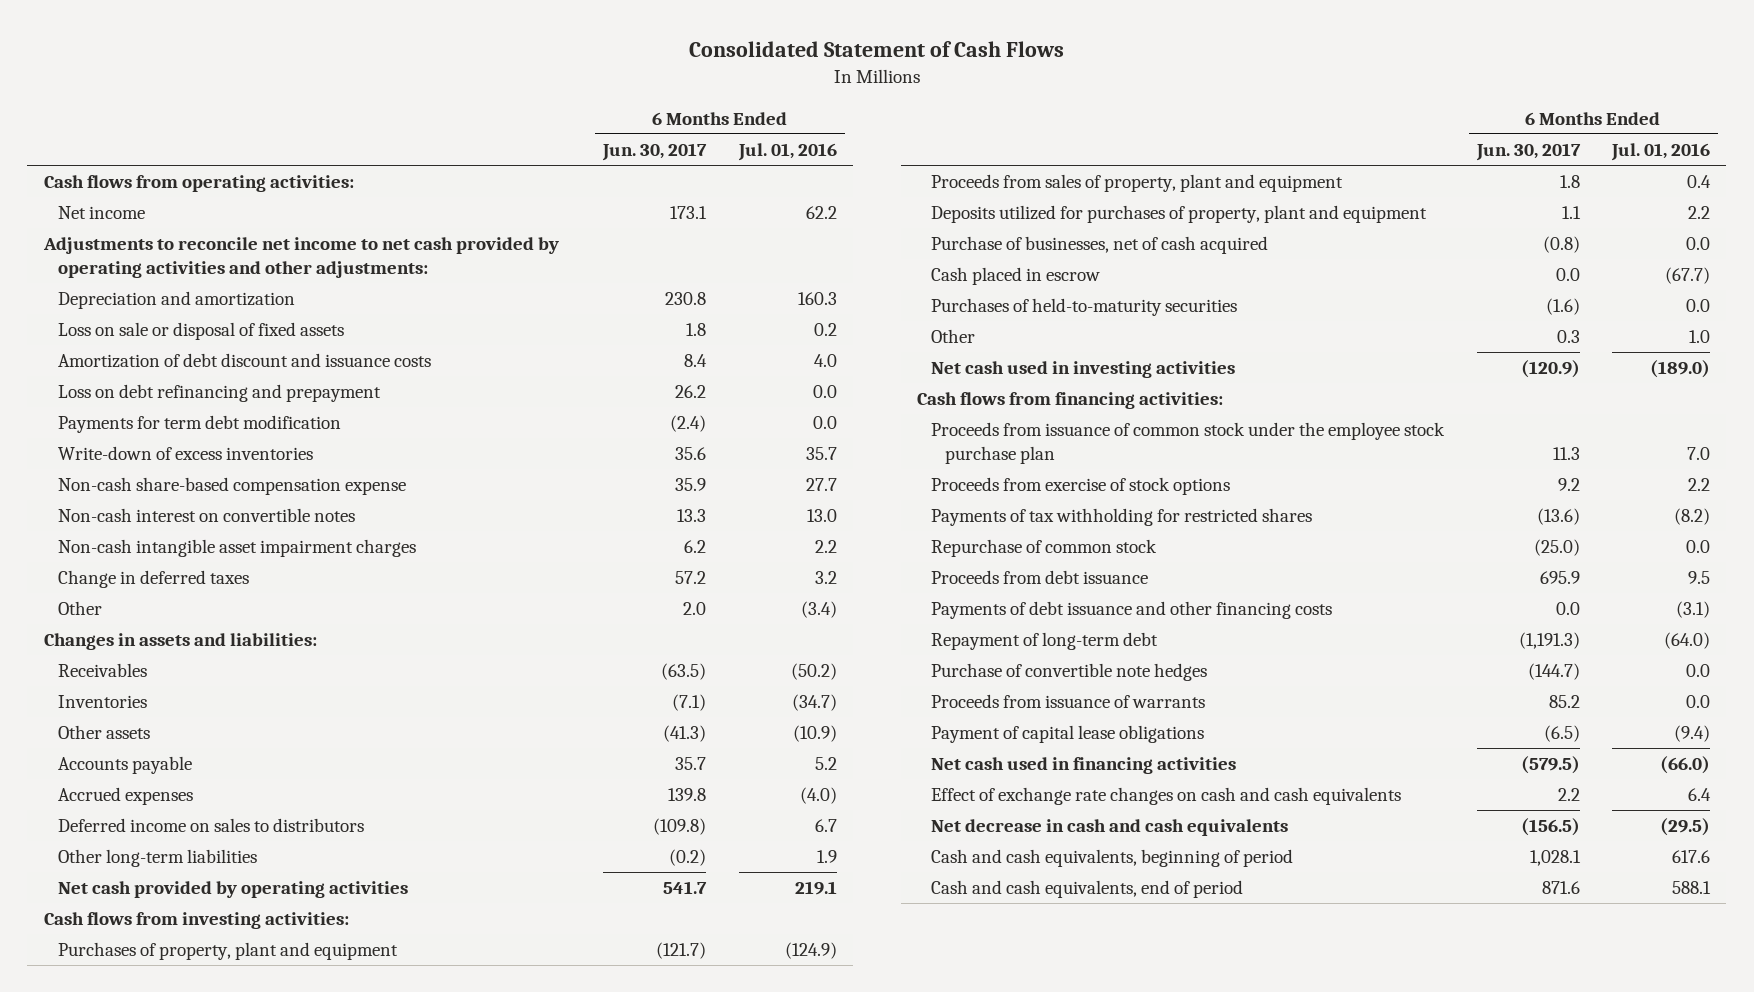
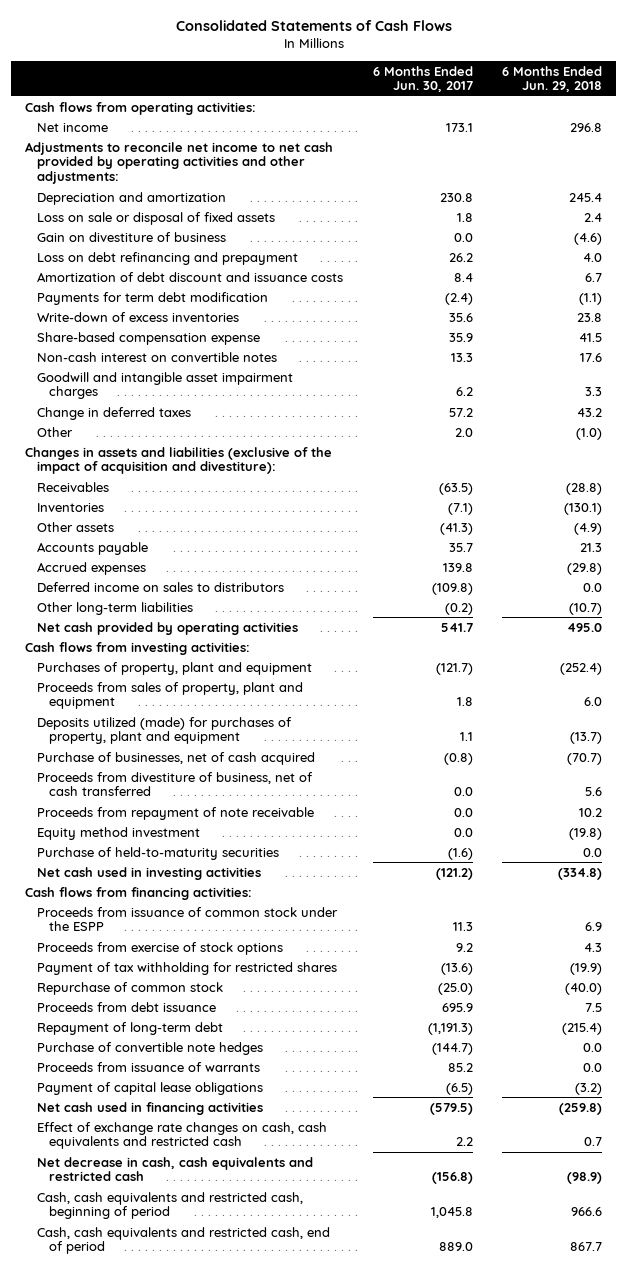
[688,41,1064,58] Consolidated Statement of Cash Flows -> [175,19,452,31] Consolidated Statements of Cash Flows
[737,143,837,162] Jul. 01, 2016 -> none
none -> [501,65,602,93] 6 Months Ended Jun. 29, 2018
none -> [37,231,227,242] Gain on divestiture of business
[57,353,431,369] Amortization of debt discount and issuance costs -> [37,271,344,282] Amortization of debt discount and issuance costs
[57,477,406,496] Non-cash share-based compensation expense -> [37,331,261,345] Share-based compensation expense
[57,539,416,558] Non-cash intangible asset impairment charges -> [37,371,294,400] Goodwill and intangible asset impairment charges
[43,633,317,651] Changes in assets and liabilities: -> [25,446,333,475] Changes in assets and liabilities (exclusive of the impact of acquisition and divestiture):
[931,205,1428,224] Deposits utilized for purchases of property, plant and equipment -> [37,716,293,745] Deposits utilized (made) for purchases of property, plant and equipment
[931,267,1101,286] Cash placed in escrow -> none
[931,329,976,344] Other -> none
none -> [37,771,314,797] Proceeds from divestiture of business, net of cash transferred
none -> [37,806,315,820] Proceeds from repayment of note receivable
none -> [37,826,201,840] Equity method investment
[931,298,1238,317] Purchases of held-to-maturity securities -> [37,846,280,860] Purchase of held-to-maturity securities
[1520,360,1580,379] (120.9) -> [435,867,473,880] (121.2)
[931,422,1446,465] Proceeds from issuance of common stock under the employee stock purchase plan -> [37,906,339,932] Proceeds from issuance of common stock under the ESPP
[931,508,1313,527] Payments of tax withholding for restricted shares -> [37,961,338,975] Payment of tax withholding for restricted shares
[931,601,1333,620] Payments of debt issuance and other financing costs -> none
[931,787,1402,806] Effect of exchange rate changes on cash and cash equivalents -> [37,1121,328,1150] Effect of exchange rate changes on cash, cash equivalents and restricted cash
[931,819,1289,837] Net decrease in cash and cash equivalents -> [37,1156,314,1182] Net decrease in cash, cash equivalents and restricted cash
[1520,818,1580,837] (156.5) -> [431,1172,473,1185] (156.8)
[931,849,1294,868] Cash and cash equivalents, beginning of period -> [37,1191,304,1220] Cash, cash equivalents and restricted cash, beginning of period
[1529,850,1581,867] 1,028.1 -> [430,1207,473,1219] 1,045.8
[931,880,1244,899] Cash and cash equivalents, end of period -> [37,1226,331,1255] Cash, cash equivalents and restricted cash, end of period
[1541,881,1580,895] 871.6 -> [438,1242,473,1252] 889.0

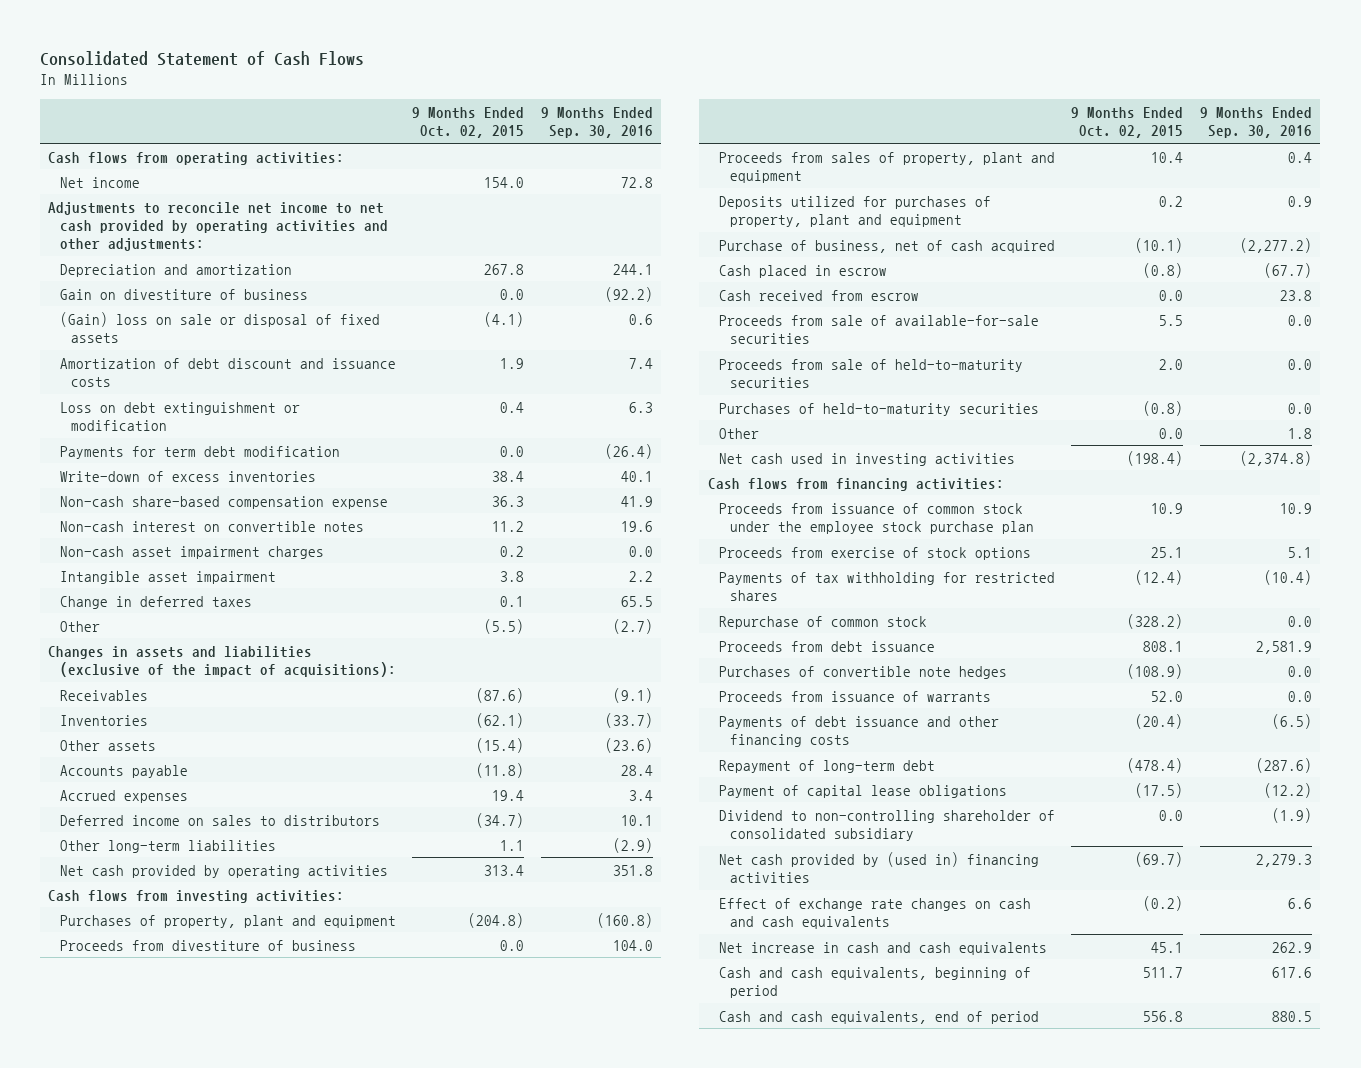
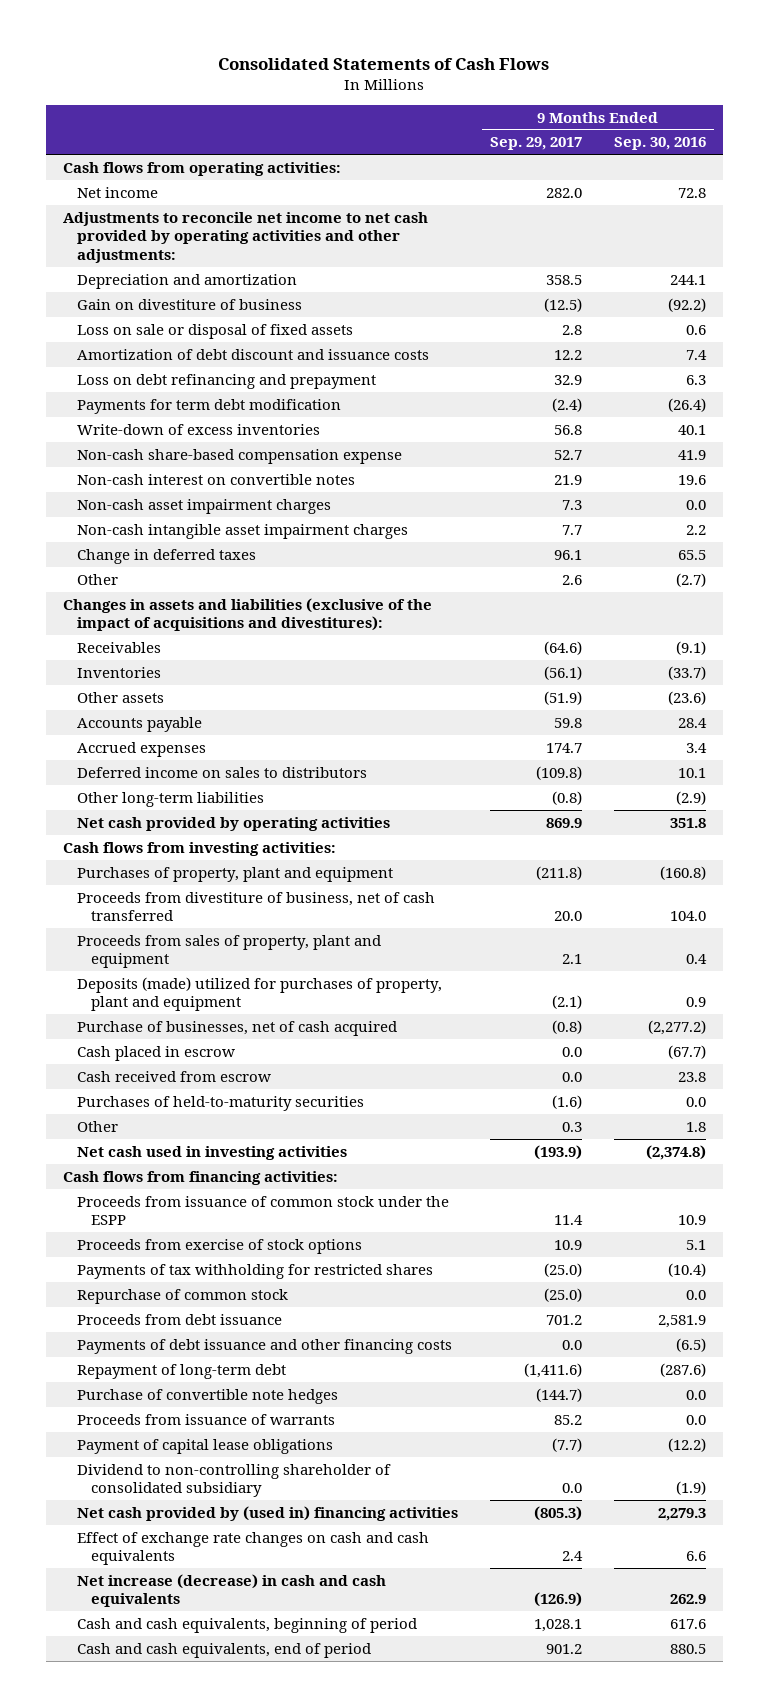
[40,50,365,66] Consolidated Statement of Cash Flows -> [218,57,550,70] Consolidated Statements of Cash Flows
[412,106,525,139] 9 Months Ended Oct. 02, 2015 -> none
none -> [490,137,583,151] Sep. 29, 2017
[59,311,380,343] (Gain) loss on sale or disposal of fixed assets -> [76,323,353,339] Loss on sale or disposal of fixed assets
[59,401,300,431] Loss on debt extinguishment or modification -> [76,373,376,389] Loss on debt refinancing and prepayment
[59,570,276,584] Intangible asset impairment -> [76,523,408,539] Non-cash intangible asset impairment charges
[48,645,396,677] Changes in assets and liabilities (exclusive of the impact of acquisitions): -> [62,597,432,632] Changes in assets and liabilities (exclusive of the impact of acquisitions and divestitures):
[59,939,356,951] Proceeds from divestiture of business -> [76,891,435,922] Proceeds from divestiture of business, net of cash transferred
[718,195,991,227] Deposits utilized for purchases of property, plant and equipment -> [76,976,442,1012] Deposits (made) utilized for purchases of property, plant and equipment
[718,239,1055,253] Purchase of business, net of cash acquired -> [76,1020,397,1036] Purchase of businesses, net of cash acquired
[718,314,1039,344] Proceeds from sale of available-for-sale securities -> none
[718,358,1023,388] Proceeds from sale of held-to-maturity securities -> none
[718,502,1034,534] Proceeds from issuance of common stock under the employee stock purchase plan -> [76,1195,449,1226] Proceeds from issuance of common stock under the ESPP
[718,665,1007,679] Purchases of convertible note hedges -> none
none -> [76,1388,338,1404] Purchase of convertible note hedges
[718,690,991,702] Proceeds from issuance of warrants -> [76,1413,335,1425] Proceeds from issuance of warrants
[718,941,1047,955] Net increase in cash and cash equivalents -> [76,1573,386,1608] Net increase (decrease) in cash and cash equivalents

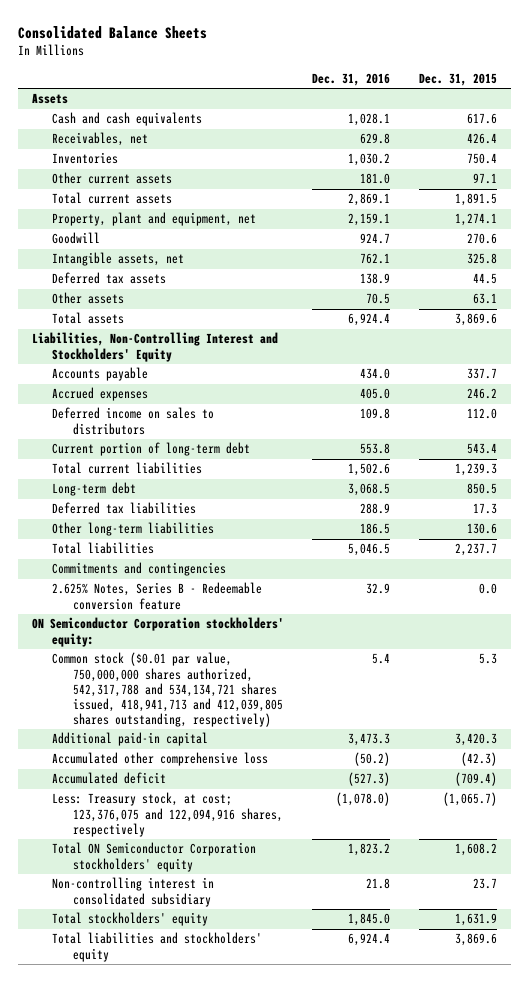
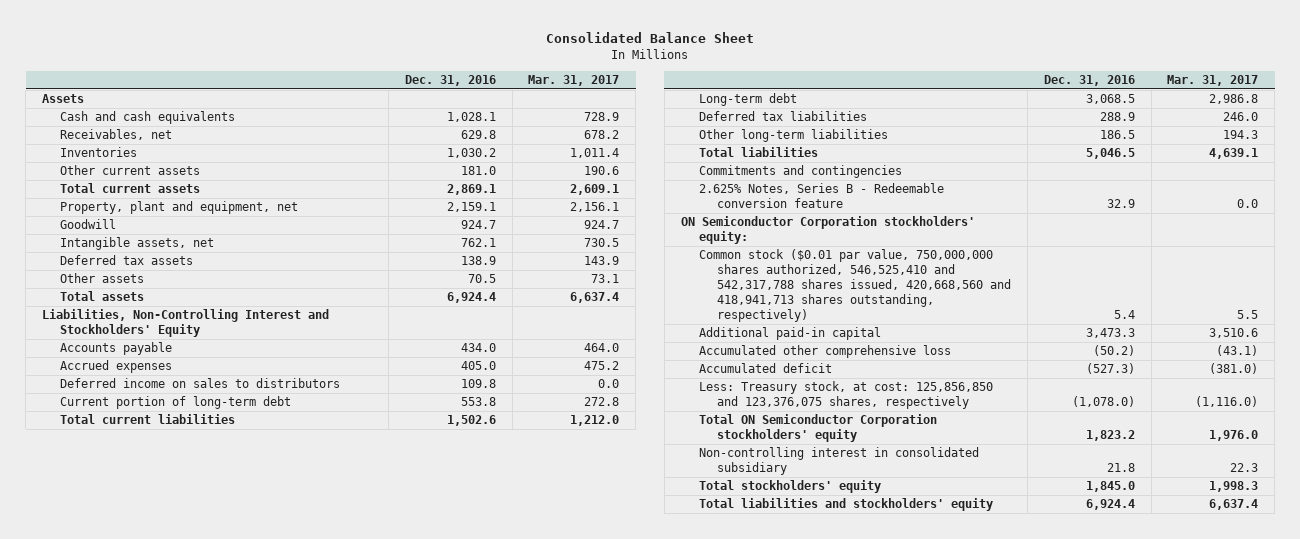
[17,25,207,39] Consolidated Balance Sheets -> [546,32,755,44] Consolidated Balance Sheet
[418,72,497,86] Dec. 31, 2015 -> none
none -> [528,74,620,86] Mar. 31, 2017
[52,652,284,727] Common stock ($0.01 par value, 750,000,000 shares authorized, 542,317,788 and 534,134,721 shares issued, 418,941,713 and 412,039,805 shares outstanding, respectively) -> [699,249,1012,323] Common stock ($0.01 par value, 750,000,000 shares authorized, 546,525,410 and 542,317,788 shares issued, 420,668,560 and 418,941,713 shares outstanding, respectively)
[52,792,284,837] Less: Treasury stock, at cost; 123,376,075 and 122,094,916 shares, respectively -> [699,381,994,410] Less: Treasury stock, at cost: 125,856,850 and 123,376,075 shares, respectively

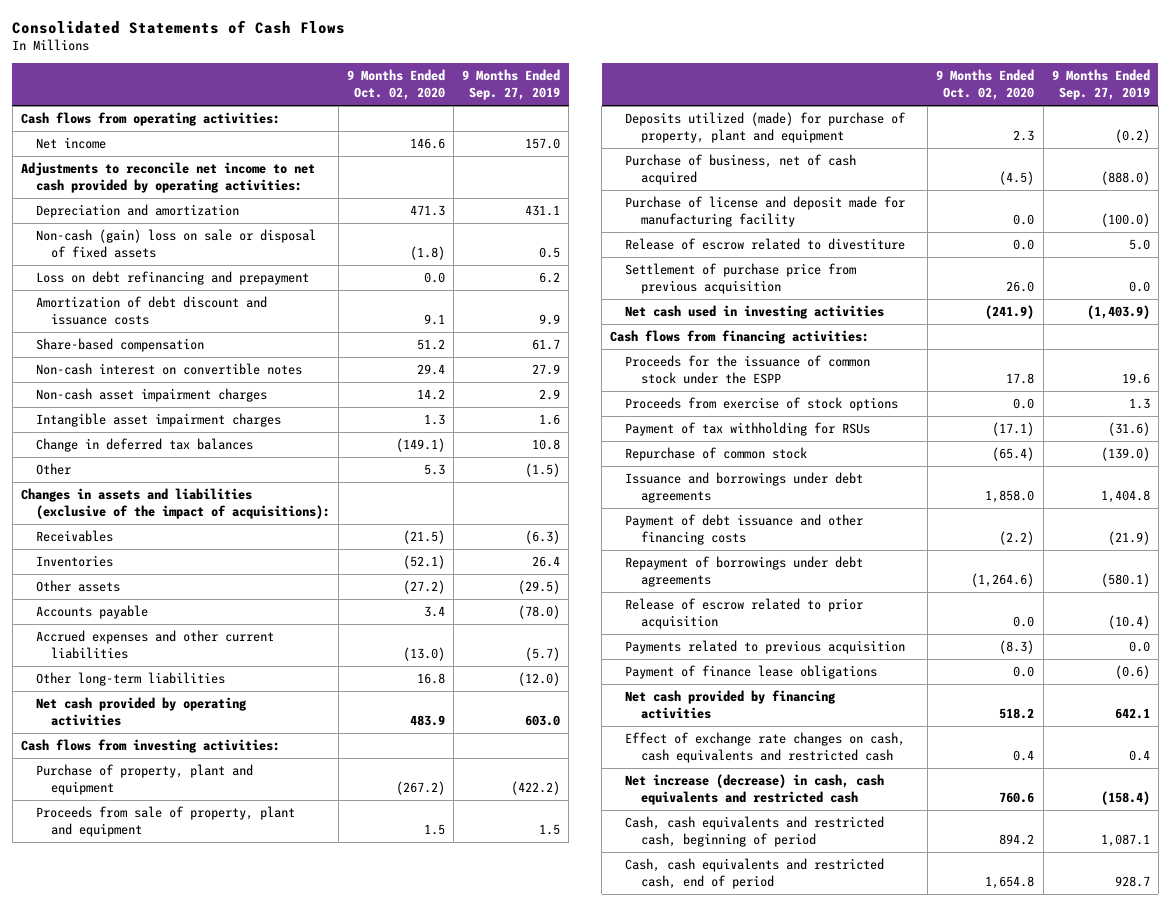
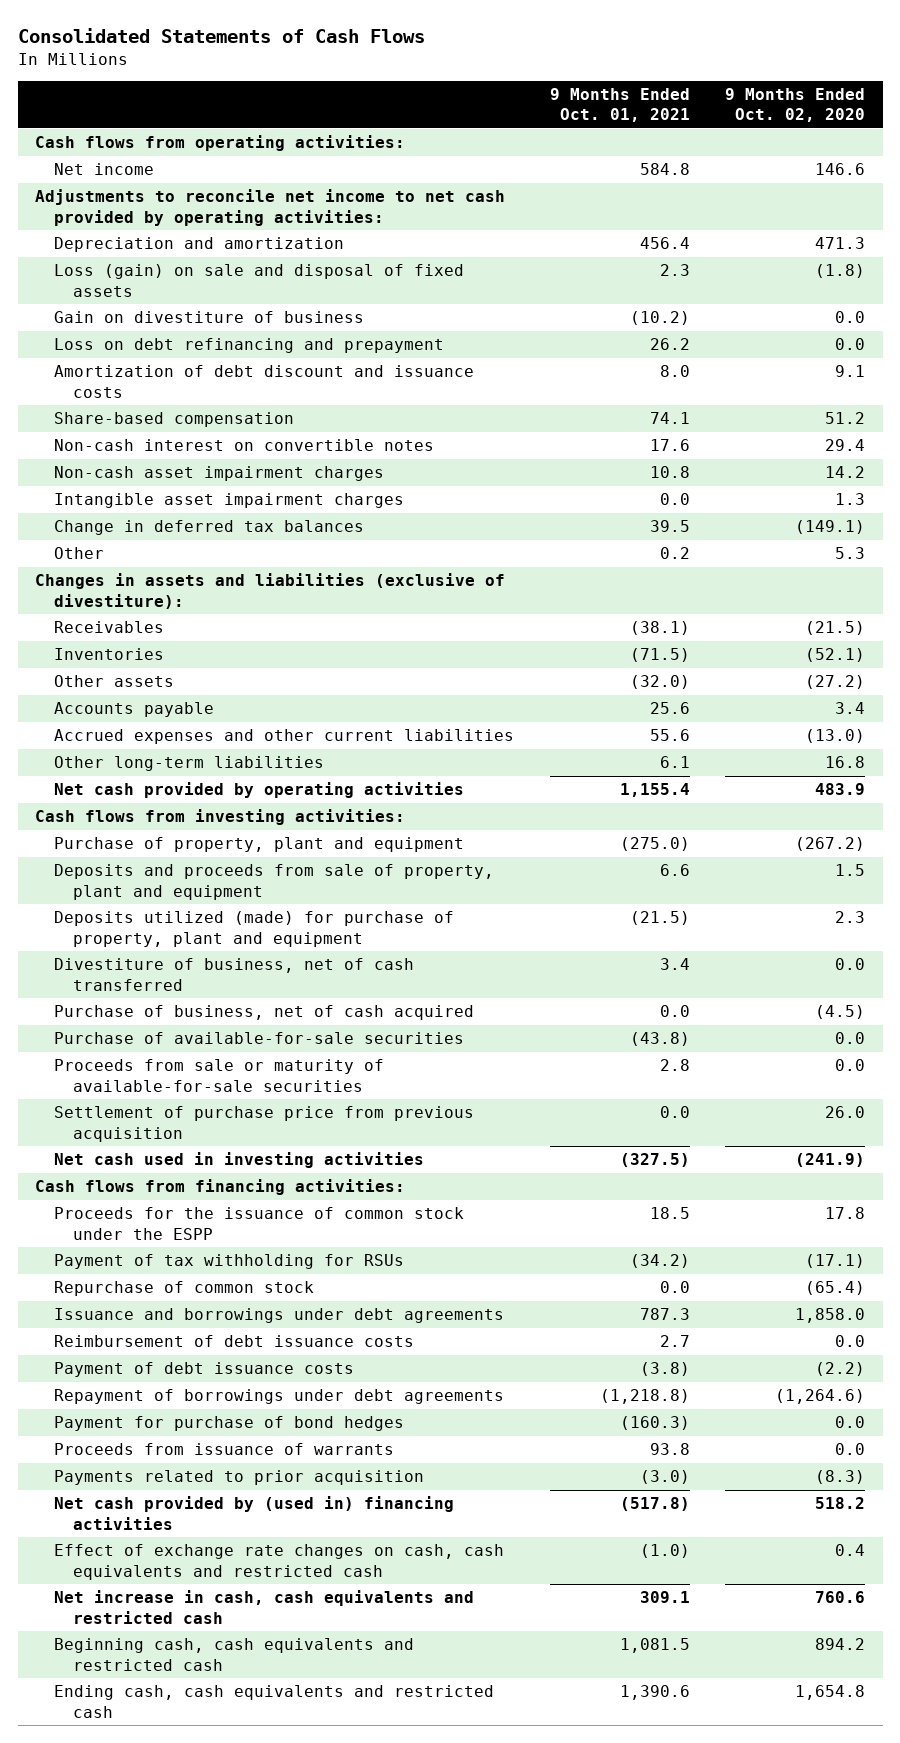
[462,69,561,101] 9 Months Ended Sep. 27, 2019 -> none
none -> [549,87,690,123] 9 Months Ended Oct. 01, 2021
[35,229,316,258] Non-cash (gain) loss on sale or disposal of fixed assets -> [54,264,465,297] Loss (gain) on sale and disposal of fixed assets
none -> [54,311,365,324] Gain on divestiture of business
[20,488,330,519] Changes in assets and liabilities (exclusive of the impact of acquisitions): -> [35,573,506,609] Changes in assets and liabilities (exclusive of divestiture):
[35,806,295,837] Proceeds from sale of property, plant and equipment -> [54,864,495,900] Deposits and proceeds from sale of property, plant and equipment
none -> [54,958,415,991] Divestiture of business, net of cash transferred
[625,196,906,227] Purchase of license and deposit made for manufacturing facility -> none
[625,238,906,251] Release of escrow related to divestiture -> none
none -> [54,1032,465,1045] Purchase of available-for-sale securities
none -> [54,1059,385,1092] Proceeds from sale or maturity of available-for-sale securities
[625,397,899,412] Proceeds from exercise of stock options -> none
none -> [54,1335,415,1348] Reimbursement of debt issuance costs
[625,514,864,545] Payment of debt issuance and other financing costs -> [54,1362,355,1378] Payment of debt issuance costs
[625,598,864,629] Release of escrow related to prior acquisition -> none
[625,665,878,680] Payment of finance lease obligations -> none
none -> [54,1416,405,1432] Payment for purchase of bond hedges
none -> [54,1443,395,1456] Proceeds from issuance of warrants
[625,640,906,655] Payments related to previous acquisition -> [54,1470,425,1486] Payments related to prior acquisition
[625,690,837,719] Net cash provided by financing activities -> [54,1496,455,1530] Net cash provided by (used in) financing activities
[625,774,885,805] Net increase (decrease) in cash, cash equivalents and restricted cash -> [54,1590,475,1624] Net increase in cash, cash equivalents and restricted cash
[625,816,885,847] Cash, cash equivalents and restricted cash, beginning of period -> [54,1638,415,1671] Beginning cash, cash equivalents and restricted cash
[625,858,885,889] Cash, cash equivalents and restricted cash, end of period -> [54,1685,495,1718] Ending cash, cash equivalents and restricted cash

